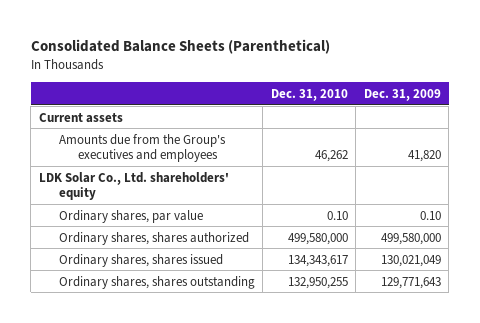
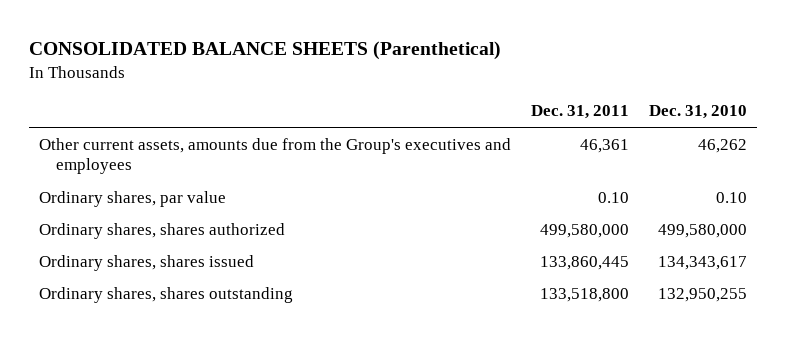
[30,39,330,55] Consolidated Balance Sheets (Parenthetical) -> [28,41,501,61] CONSOLIDATED BALANCE SHEETS (Parenthetical)
[363,88,441,101] Dec. 31, 2009 -> none
none -> [531,105,630,120] Dec. 31, 2011
[38,112,123,123] Current assets -> none
[38,171,229,201] LDK Solar Co., Ltd. shareholders' equity -> none
[58,133,226,163] Amounts due from the Group's executives and employees -> [38,137,511,175] Other current assets, amounts due from the Group's executives and employees

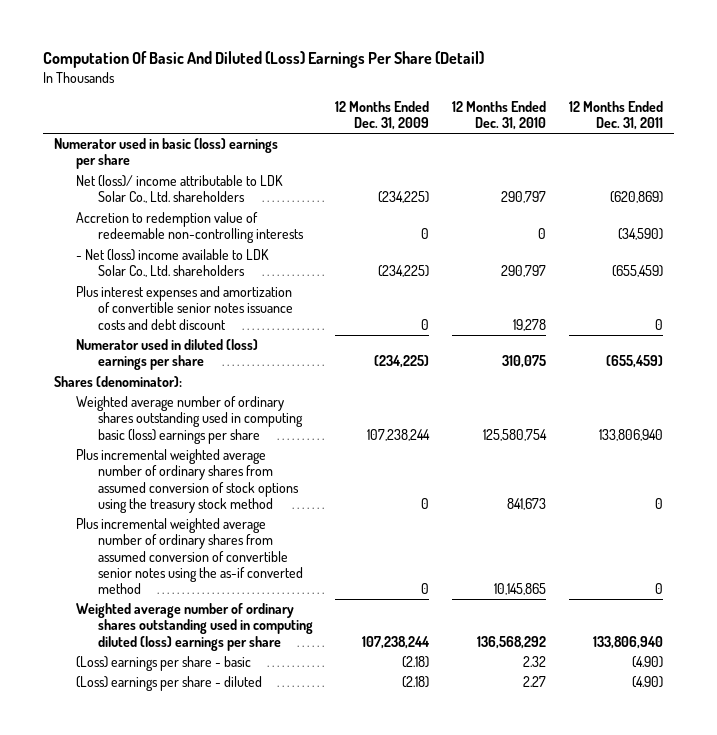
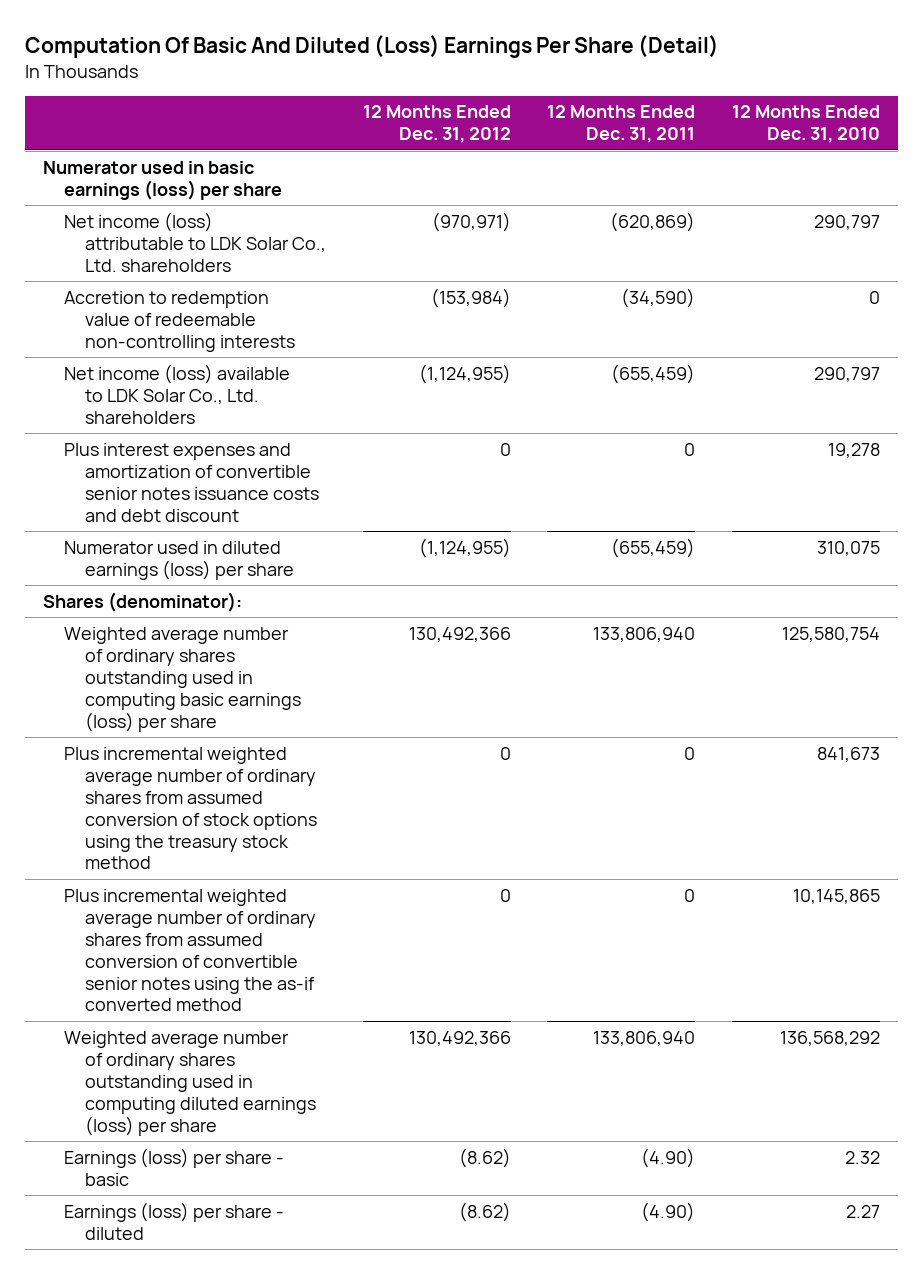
[335,101,430,131] 12 Months Ended Dec. 31, 2009 -> none
none -> [362,105,511,144] 12 Months Ended Dec. 31, 2012
[54,138,279,170] Numerator used in basic (loss) earnings per share -> [43,160,283,200] Numerator used in basic earnings (loss) per share
[75,175,283,204] Net (loss)/ income attributable to LDK Solar Co., Ltd. shareholders -> [64,211,326,272] Net income (loss) attributable to LDK Solar Co., Ltd. shareholders
[75,249,269,278] - Net (loss) income available to LDK Solar Co., Ltd. shareholders -> [64,363,291,424] Net income (loss) available to LDK Solar Co., Ltd. shareholders
[75,339,258,371] Numerator used in diluted (loss) earnings per share -> [64,540,294,580] Numerator used in diluted earnings (loss) per share
[75,396,303,444] Weighted average number of ordinary shares outstanding used in computing basic (loss) earnings per share -> [64,626,301,732] Weighted average number of ordinary shares outstanding used in computing basic earnings (loss) per share
[75,603,313,651] Weighted average number of ordinary shares outstanding used in computing diluted (loss) earnings per share -> [64,1030,316,1136] Weighted average number of ordinary shares outstanding used in computing diluted earnings (loss) per share
[75,656,251,672] (Loss) earnings per share - basic -> [64,1147,285,1186] Earnings (loss) per share - basic
[75,676,262,692] (Loss) earnings per share - diluted -> [64,1201,285,1240] Earnings (loss) per share - diluted

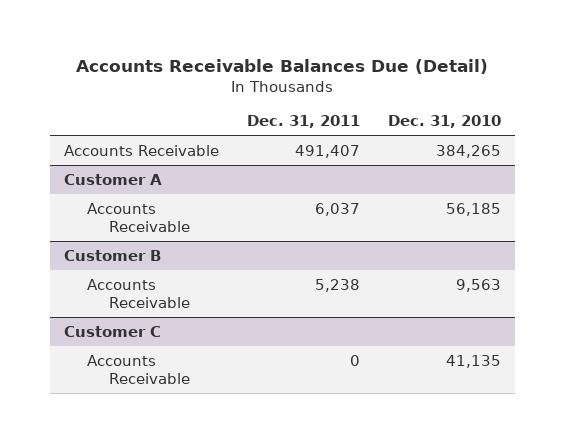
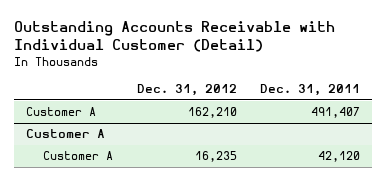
[76,59,489,75] Accounts Receivable Balances Due (Detail) -> [13,21,335,53] Outstanding Accounts Receivable with Individual Customer (Detail)
[387,115,501,129] Dec. 31, 2010 -> none
none -> [136,84,237,97] Dec. 31, 2012
[63,144,219,156] Accounts Receivable -> [25,107,96,117] Customer A
[86,202,191,232] Accounts Receivable -> none
[63,249,161,261] Customer B -> none
[86,278,191,308] Accounts Receivable -> none
[63,325,161,337] Customer C -> none
[86,354,191,384] Accounts Receivable -> none
none -> [43,151,114,161] Customer A

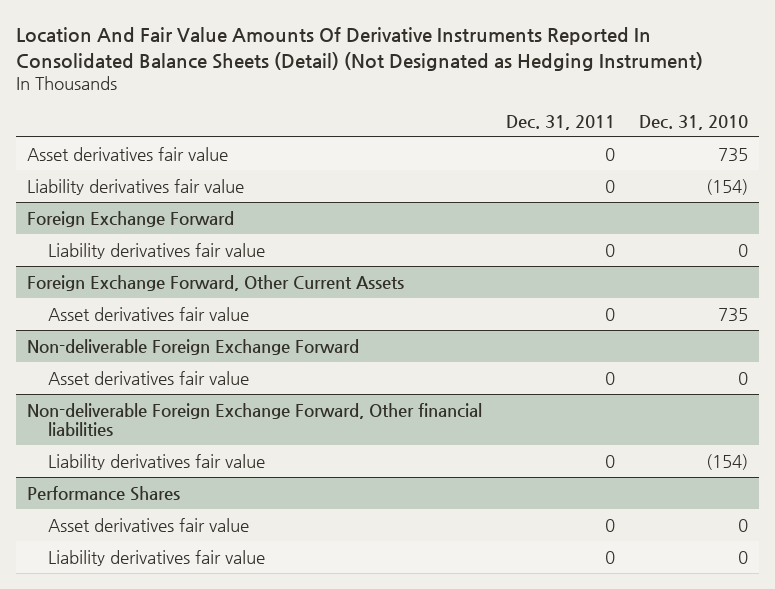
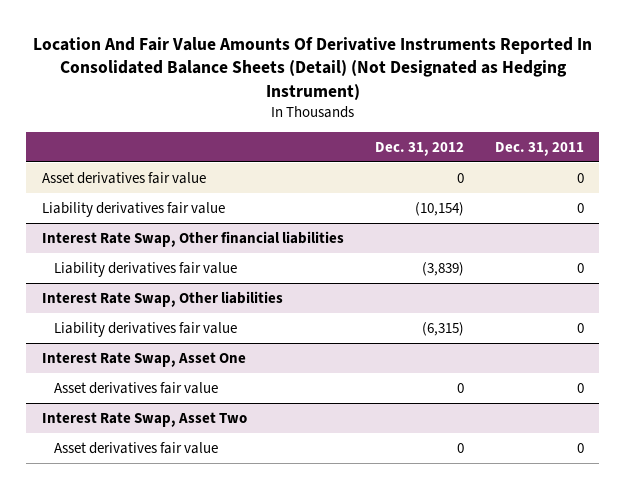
[638,114,748,130] Dec. 31, 2010 -> none
none -> [374,141,464,156] Dec. 31, 2012
[27,210,235,227] Foreign Exchange Forward -> none
none -> [41,230,344,247] Interest Rate Swap, Other financial liabilities
[27,274,405,291] Foreign Exchange Forward, Other Current Assets -> none
[47,306,249,321] Asset derivatives fair value -> none
[27,338,360,355] Non-deliverable Foreign Exchange Forward -> none
[47,370,249,385] Asset derivatives fair value -> none
[27,402,483,436] Non-deliverable Foreign Exchange Forward, Other financial liabilities -> none
none -> [41,290,283,307] Interest Rate Swap, Other liabilities
[27,485,181,501] Performance Shares -> none
none -> [41,351,246,367] Interest Rate Swap, Asset One
none -> [41,411,247,427] Interest Rate Swap, Asset Two
[47,549,265,566] Liability derivatives fair value -> [54,441,219,454] Asset derivatives fair value

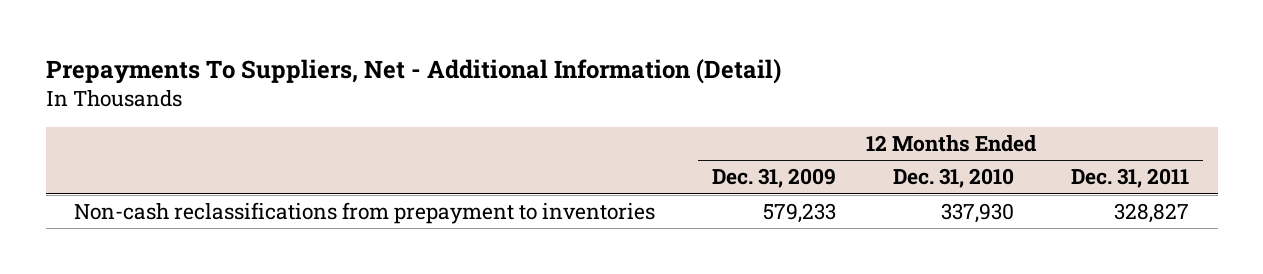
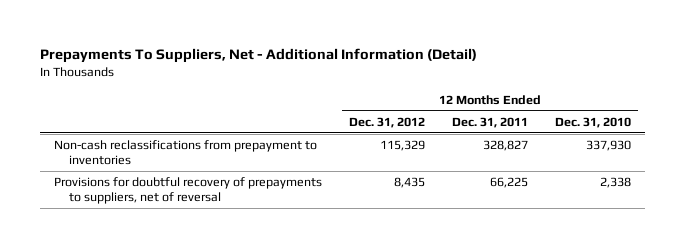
[712,168,837,189] Dec. 31, 2009 -> none
none -> [348,116,425,128] Dec. 31, 2012
none -> [53,177,322,205] Provisions for doubtful recovery of prepayments to suppliers, net of reversal

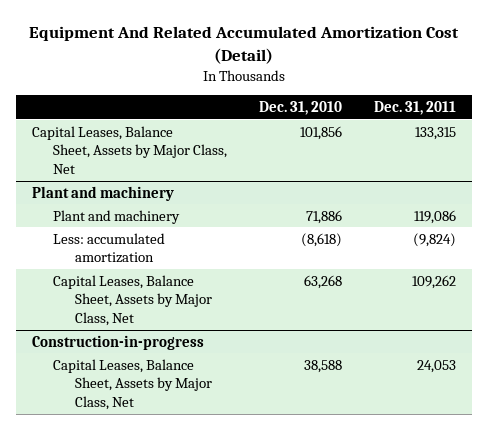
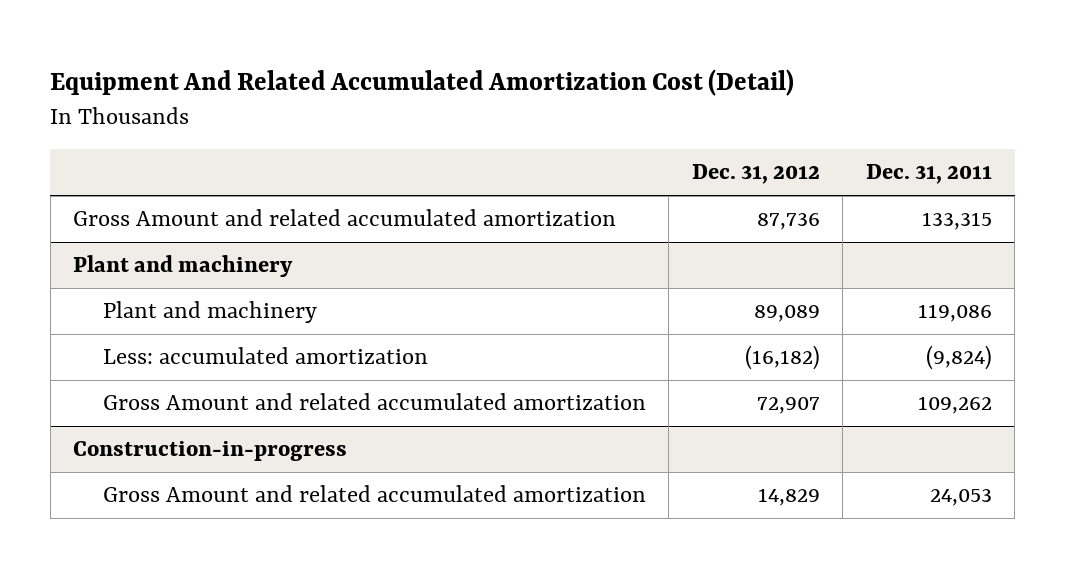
[259,101,343,116] Dec. 31, 2010 -> none
none -> [691,164,820,185] Dec. 31, 2012
[31,125,228,175] Capital Leases, Balance Sheet, Assets by Major Class, Net -> [73,209,617,227] Gross Amount and related accumulated amortization
[53,274,212,327] Capital Leases, Balance Sheet, Assets by Major Class, Net -> [102,393,646,411] Gross Amount and related accumulated amortization
[53,358,212,411] Capital Leases, Balance Sheet, Assets by Major Class, Net -> [102,485,646,503] Gross Amount and related accumulated amortization

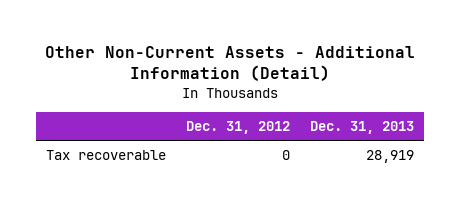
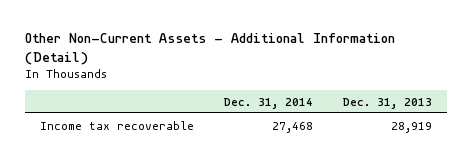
[185,121,290,135] Dec. 31, 2012 -> none
none -> [223,97,313,109] Dec. 31, 2014
[45,150,166,161] Tax recoverable -> [39,120,194,130] Income tax recoverable

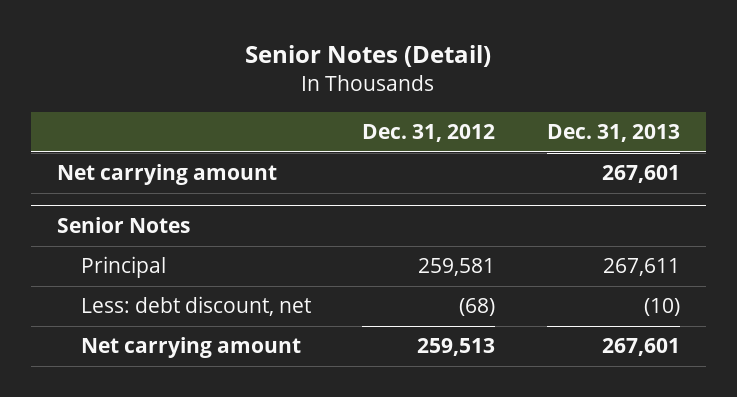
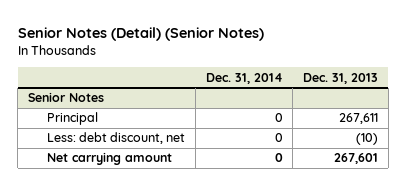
[245,45,492,68] Senior Notes (Detail) -> [17,26,264,41] Senior Notes (Detail) (Senior Notes)
[362,124,496,143] Dec. 31, 2012 -> none
none -> [205,72,283,84] Dec. 31, 2014
[57,164,278,186] Net carrying amount -> none

